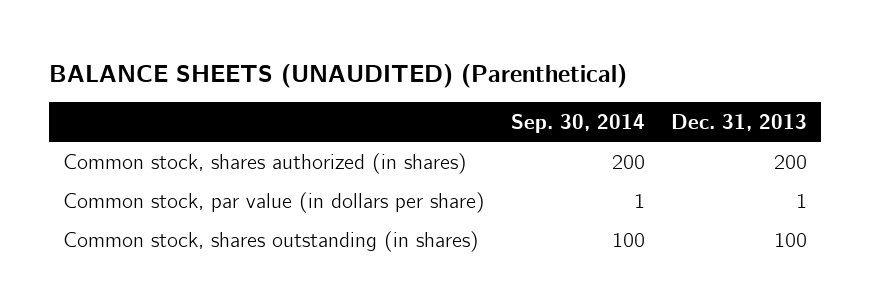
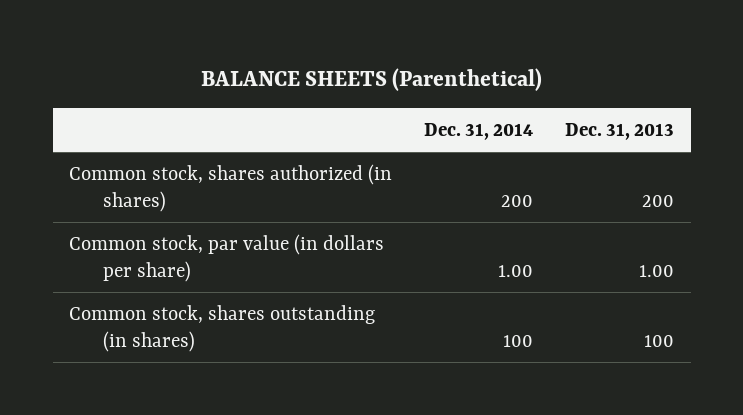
[49,63,628,88] BALANCE SHEETS (UNAUDITED) (Parenthetical) -> [200,68,542,92] BALANCE SHEETS (Parenthetical)
[511,113,646,133] Sep. 30, 2014 -> none
none -> [424,122,534,140] Dec. 31, 2014
[796,193,808,208] 1 -> [639,264,675,277] 1.00

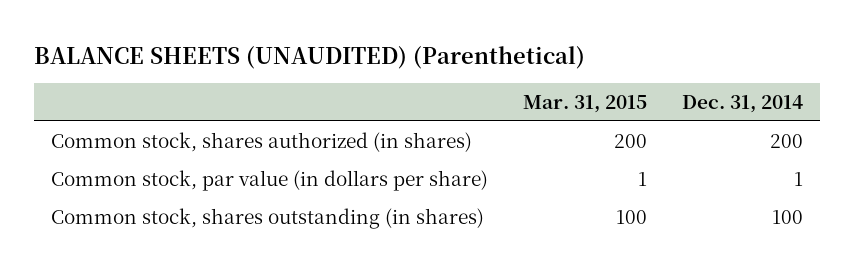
[200,68,542,92] BALANCE SHEETS (Parenthetical) -> [34,45,586,69] BALANCE SHEETS (UNAUDITED) (Parenthetical)
[565,122,675,140] Dec. 31, 2013 -> none
none -> [523,94,648,113] Mar. 31, 2015
[498,264,534,277] 1.00 -> [793,171,803,186] 1

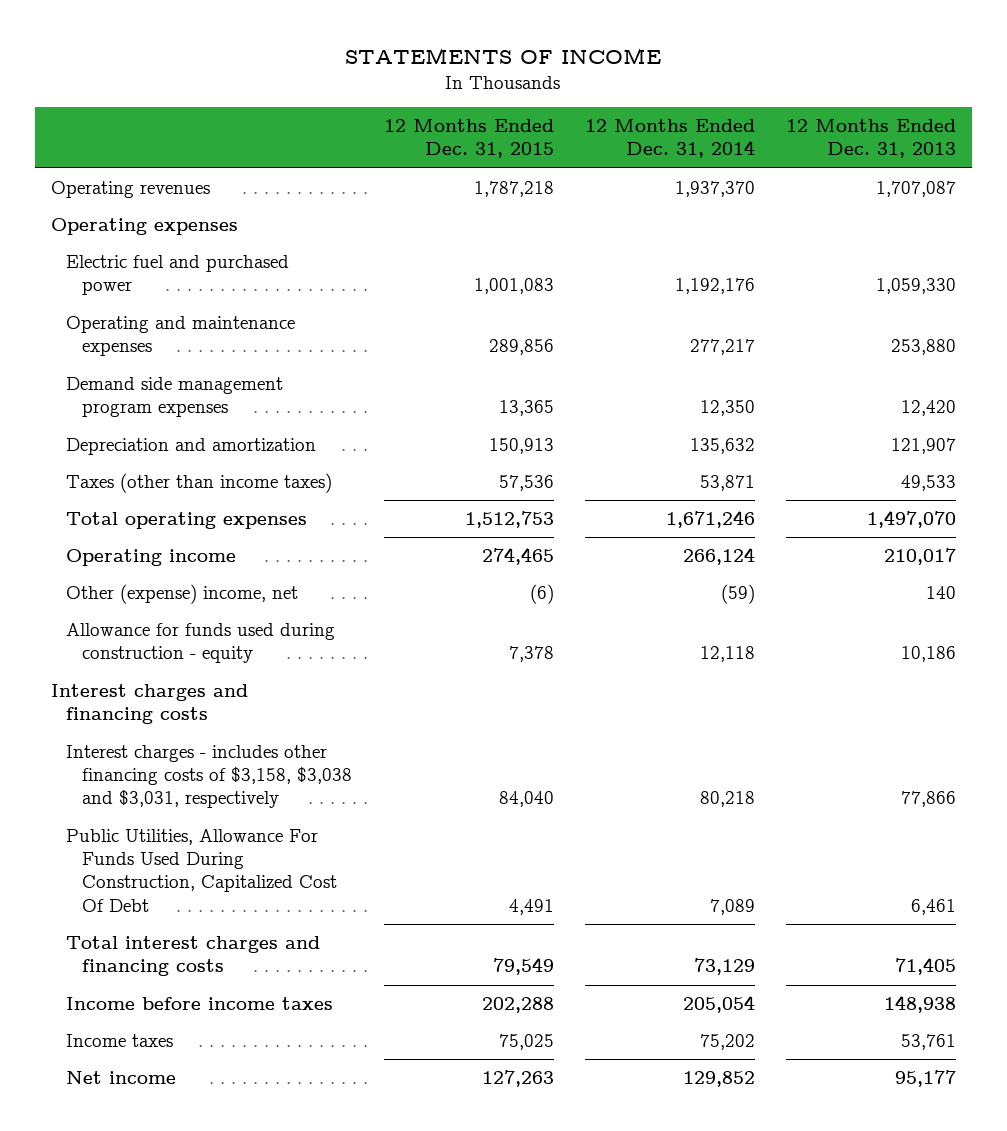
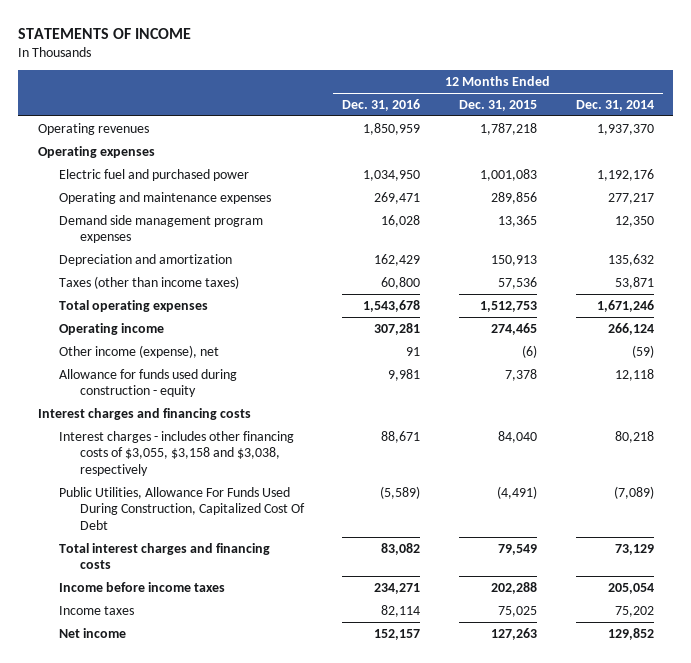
[786,119,957,159] 12 Months Ended Dec. 31, 2013 -> none
none -> [342,98,421,111] Dec. 31, 2016
[66,584,299,605] Other (expense) income, net -> [58,344,219,358] Other income (expense), net
[66,745,353,809] Interest charges - includes other financing costs of $3,158, $3,038 and $3,031, respectively -> [58,430,294,476] Interest charges - includes other financing costs of $3,055, $3,158 and $3,038, respectively
[508,898,554,915] 4,491 -> [497,485,538,499] (4,491)
[709,898,755,915] 7,089 -> [613,485,654,499] (7,089)

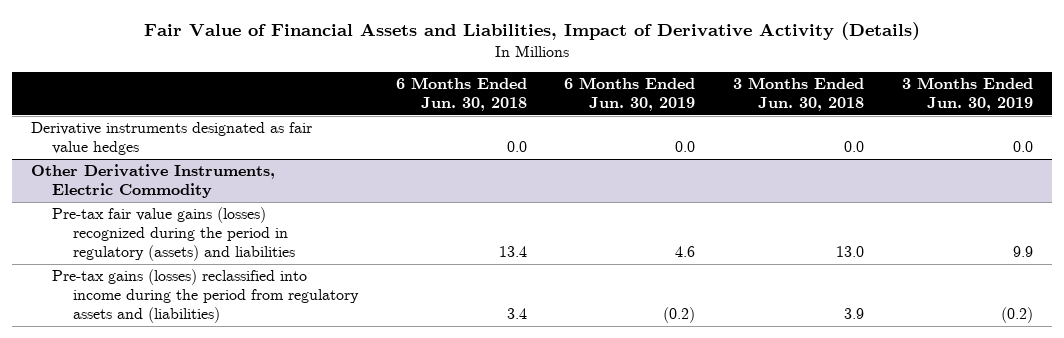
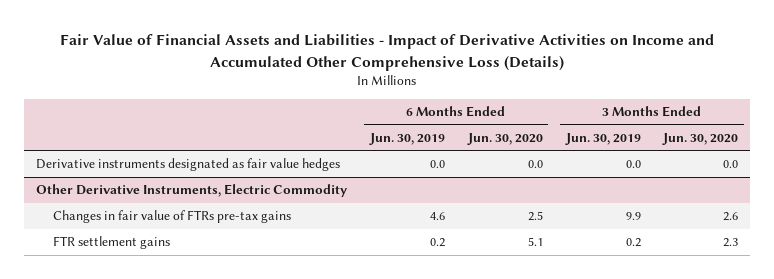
[143,22,920,41] Fair Value of Financial Assets and Liabilities, Impact of Derivative Activity (Details) -> [60,34,715,71] Fair Value of Financial Assets and Liabilities - Impact of Derivative Activities on Income and Accumulated Other Comprehensive Loss (Details)
[395,77,527,112] 6 Months Ended Jun. 30, 2018 -> none
[733,77,865,112] 3 Months Ended Jun. 30, 2018 -> none
none -> [466,132,543,145] Jun. 30, 2020
none -> [662,132,739,145] Jun. 30, 2020
[52,269,360,323] Pre-tax gains (losses) reclassified into income during the period from regulatory assets and (liabilities) -> none
[52,207,296,261] Pre-tax fair value gains (losses) recognized during the period in regulatory (assets) and liabilities -> [52,210,291,224] Changes in fair value of FTRs pre-tax gains
none -> [52,236,170,250] FTR settlement gains

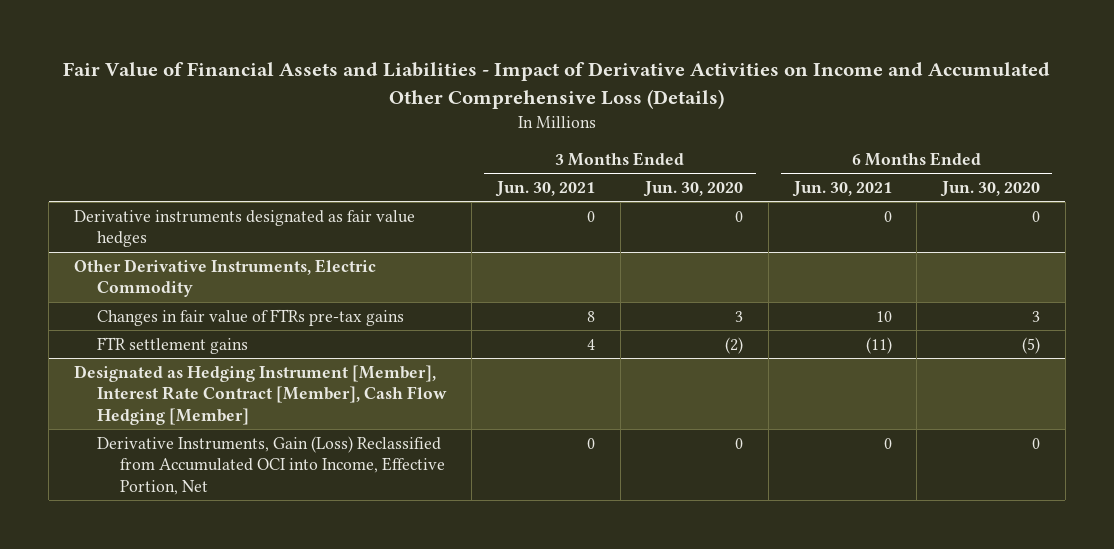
[368,132,445,145] Jun. 30, 2019 -> none
[564,132,641,145] Jun. 30, 2019 -> none
none -> [495,181,596,198] Jun. 30, 2021
none -> [791,181,892,198] Jun. 30, 2021
[527,160,543,169] 0.0 -> [1031,210,1040,222] 0
[723,160,739,169] 0.0 -> [735,210,744,222] 0
[527,211,543,222] 2.5 -> [1031,310,1040,322] 3
[723,212,739,222] 2.6 -> [735,310,744,322] 3
[527,237,543,247] 5.1 -> [1021,336,1040,354] (5)
[723,238,739,248] 2.3 -> [725,336,744,354] (2)
none -> [73,364,447,425] Designated as Hedging Instrument [Member], Interest Rate Contract [Member], Cash Flow Hedging [Member]
none -> [96,435,445,495] Derivative Instruments, Gain (Loss) Reclassified from Accumulated OCI into Income, Effective Portion, Net

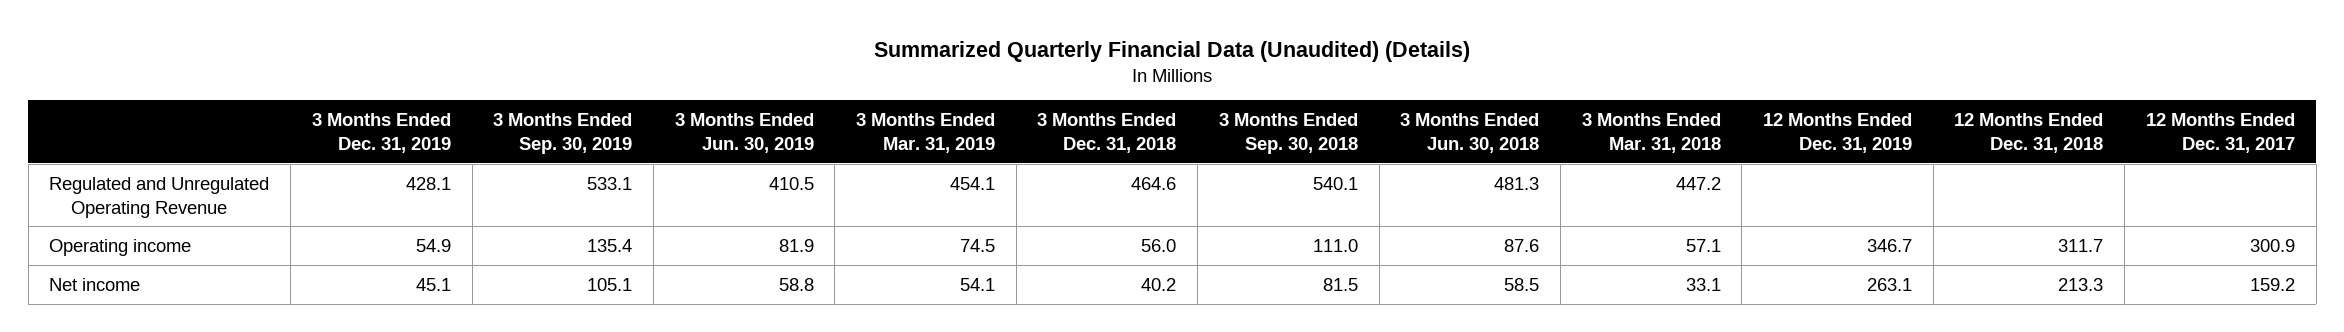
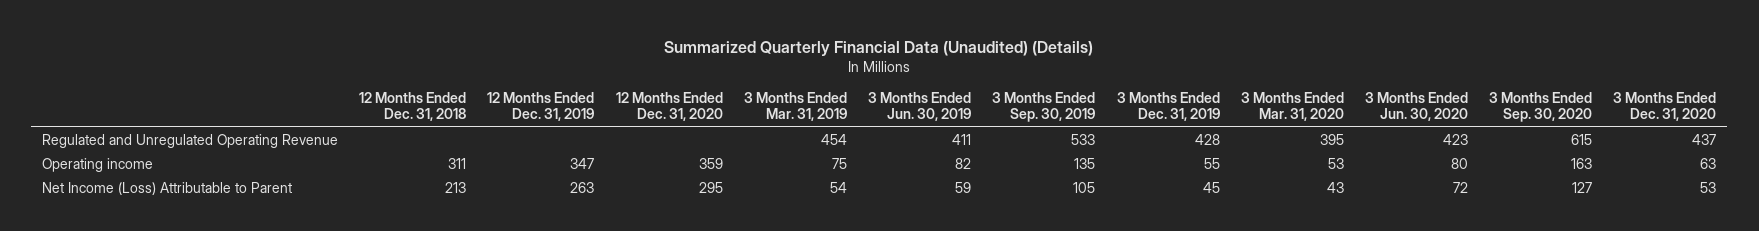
[1037,113,1177,153] 3 Months Ended Dec. 31, 2018 -> none
[1218,113,1358,154] 3 Months Ended Sep. 30, 2018 -> none
[1400,113,1540,153] 3 Months Ended Jun. 30, 2018 -> none
[1581,113,1721,153] 3 Months Ended Mar. 31, 2018 -> none
[2145,113,2295,153] 12 Months Ended Dec. 31, 2017 -> none
none -> [615,92,723,122] 12 Months Ended Dec. 31, 2020
none -> [1240,92,1344,122] 3 Months Ended Mar. 31, 2020
none -> [1365,92,1469,122] 3 Months Ended Jun. 30, 2020
none -> [1489,92,1593,123] 3 Months Ended Sep. 30, 2020
none -> [1613,92,1717,122] 3 Months Ended Dec. 31, 2020
[405,176,451,190] 428.1 -> [1194,134,1220,146] 428
[587,176,633,190] 533.1 -> [1071,134,1096,146] 533
[768,176,814,190] 410.5 -> [952,134,972,146] 411
[950,176,996,190] 454.1 -> [820,134,847,146] 454
[415,238,451,252] 54.9 -> [1203,158,1220,170] 55
[587,238,633,252] 135.4 -> [1074,158,1096,170] 135
[778,238,814,252] 81.9 -> [955,158,972,170] 82
[960,238,996,252] 74.5 -> [831,158,847,170] 75
[1867,238,1913,252] 346.7 -> [570,158,595,170] 347
[2058,238,2104,252] 311.7 -> [448,158,467,170] 311
[49,277,141,291] Net income -> [42,182,293,196] Net Income (Loss) Attributable to Parent
[415,277,451,291] 45.1 -> [1202,182,1220,194] 45
[587,277,633,291] 105.1 -> [1073,182,1096,194] 105
[778,277,814,291] 58.8 -> [955,182,972,194] 59
[960,277,996,291] 54.1 -> [829,182,847,194] 54
[1867,277,1913,291] 263.1 -> [570,182,595,194] 263
[2058,277,2104,291] 213.3 -> [445,182,467,194] 213

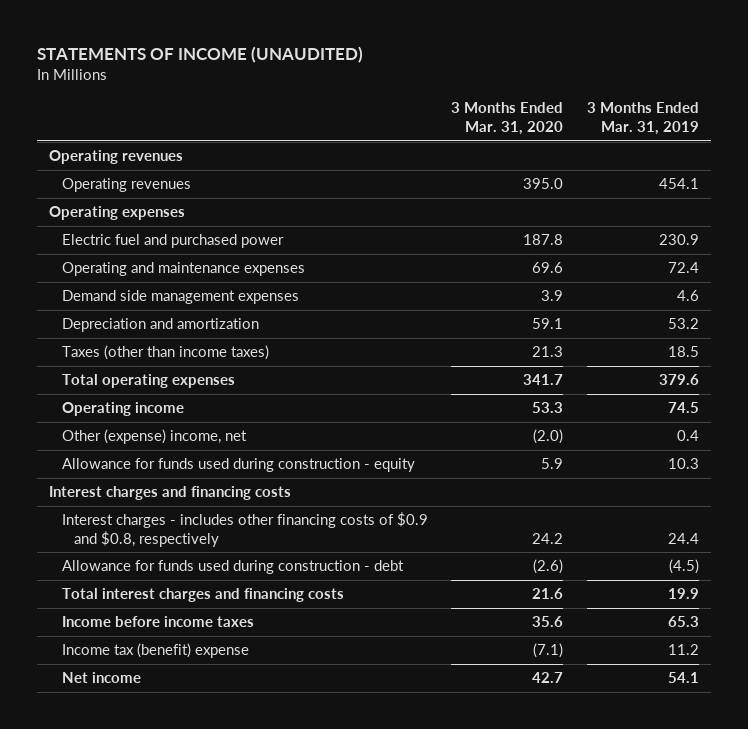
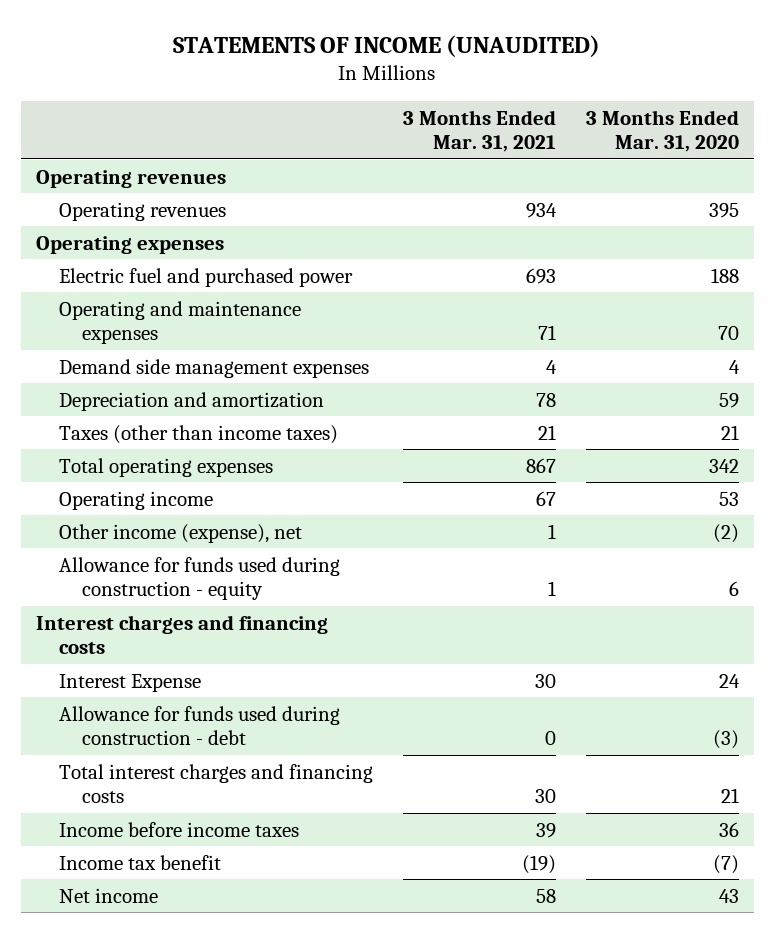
[587,102,700,136] 3 Months Ended Mar. 31, 2019 -> none
none -> [402,109,556,153] 3 Months Ended Mar. 31, 2021
[523,178,564,190] 395.0 -> [708,202,739,218] 395
[523,234,564,246] 187.8 -> [710,267,739,283] 188
[532,262,564,274] 69.6 -> [717,326,739,341] 70
[541,290,564,302] 3.9 -> [728,359,740,374] 4
[532,318,564,330] 59.1 -> [718,392,739,408] 59
[532,346,564,358] 21.3 -> [720,424,739,440] 21
[523,374,564,386] 341.7 -> [708,458,739,473] 342
[532,402,564,414] 53.3 -> [718,491,739,506] 53
[61,429,247,445] Other (expense) income, net -> [58,523,302,543] Other income (expense), net
[533,429,564,445] (2.0) -> [712,523,739,543] (2)
[541,458,564,470] 5.9 -> [728,581,739,597] 6
[61,512,428,547] Interest charges - includes other financing costs of $0.9 and $0.8, respectively -> none
none -> [58,673,201,692] Interest Expense
[533,559,564,575] (2.6) -> [712,730,739,750] (3)
[532,588,564,600] 21.6 -> [720,788,739,804] 21
[532,616,564,628] 35.6 -> [718,821,739,837] 36
[61,643,249,659] Income tax (benefit) expense -> [58,854,221,870] Income tax benefit
[533,643,564,659] (7.1) -> [712,854,739,874] (7)
[532,672,564,684] 42.7 -> [718,888,739,903] 43

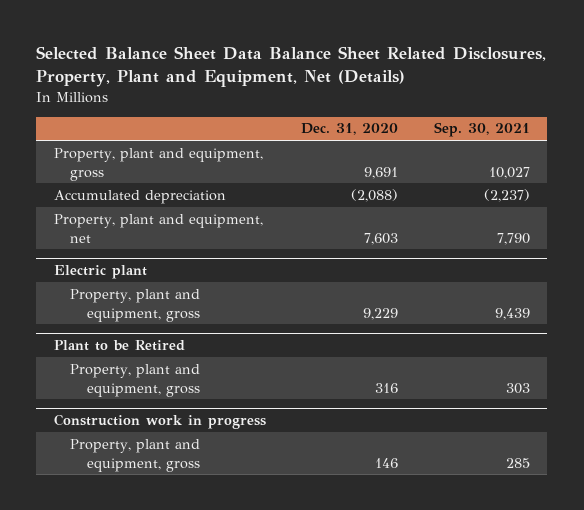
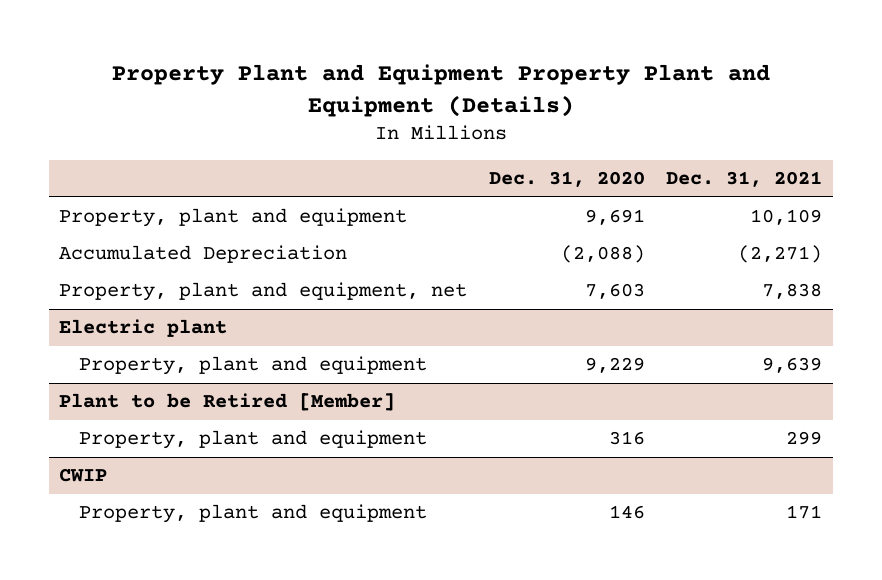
[36,46,547,88] Selected Balance Sheet Data Balance Sheet Related Disclosures, Property, Plant and Equipment, Net (Details) -> [111,64,770,117] Property Plant and Equipment Property Plant and Equipment (Details)
[433,122,530,138] Sep. 30, 2021 -> none
none -> [666,171,823,188] Dec. 31, 2021
[54,147,264,181] Property, plant and equipment, gross -> [59,208,408,228] Property, plant and equipment
[54,189,227,204] Accumulated depreciation -> [59,245,348,264] Accumulated Depreciation
[70,288,201,322] Property, plant and equipment, gross -> [79,356,428,376] Property, plant and equipment
[54,340,186,352] Plant to be Retired -> [59,393,396,412] Plant to be Retired [Member]
[70,363,201,397] Property, plant and equipment, gross -> [79,430,428,450] Property, plant and equipment
[54,414,267,430] Construction work in progress -> [59,468,108,483] CWIP
[70,438,201,472] Property, plant and equipment, gross -> [79,504,428,524] Property, plant and equipment

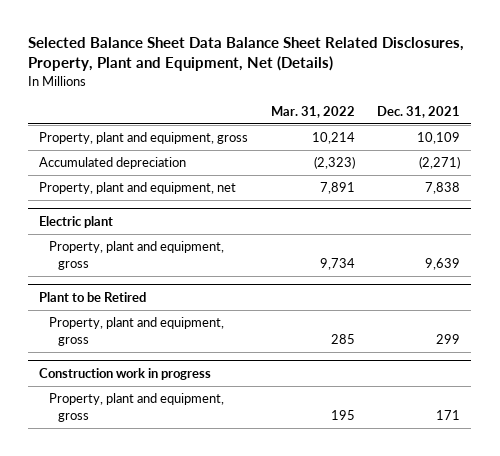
[111,64,770,117] Property Plant and Equipment Property Plant and Equipment (Details) -> [28,37,465,72] Selected Balance Sheet Data Balance Sheet Related Disclosures, Property, Plant and Equipment, Net (Details)
[488,171,645,188] Dec. 31, 2020 -> none
none -> [270,105,355,118] Mar. 31, 2022
[59,208,408,228] Property, plant and equipment -> [39,132,249,145] Property, plant and equipment, gross
[59,245,348,264] Accumulated Depreciation -> [39,157,187,170] Accumulated depreciation
[79,356,428,376] Property, plant and equipment -> [48,241,224,270] Property, plant and equipment, gross
[59,393,396,412] Plant to be Retired [Member] -> [39,291,147,302] Plant to be Retired
[79,430,428,450] Property, plant and equipment -> [48,317,224,346] Property, plant and equipment, gross
[59,468,108,483] CWIP -> [39,367,212,380] Construction work in progress
[79,504,428,524] Property, plant and equipment -> [48,393,224,422] Property, plant and equipment, gross

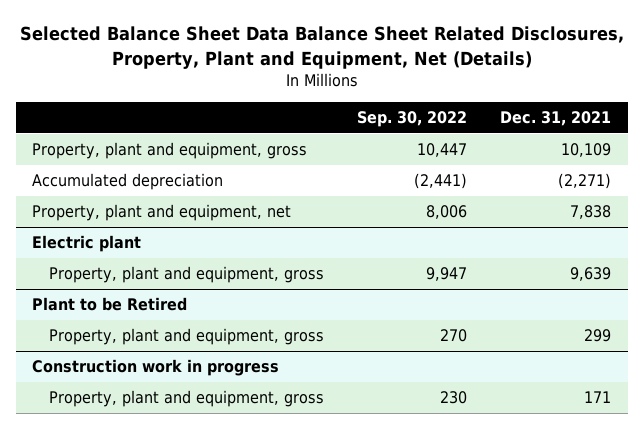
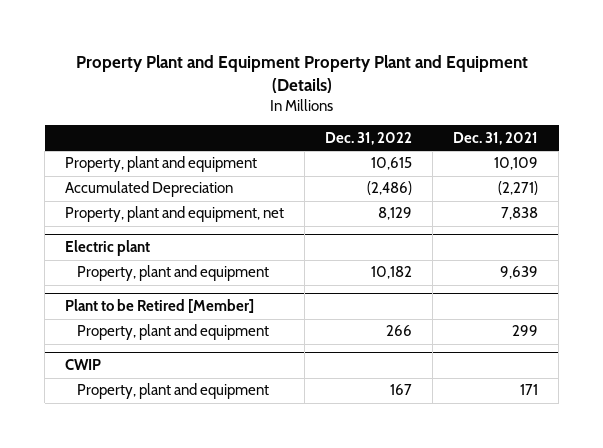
[19,26,624,69] Selected Balance Sheet Data Balance Sheet Related Disclosures, Property, Plant and Equipment, Net (Details) -> [75,54,528,93] Property Plant and Equipment Property Plant and Equipment (Details)
[357,111,468,128] Sep. 30, 2022 -> none
none -> [325,131,413,145] Dec. 31, 2022
[32,142,308,160] Property, plant and equipment, gross -> [65,156,258,173] Property, plant and equipment
[32,173,224,191] Accumulated depreciation -> [65,181,234,198] Accumulated Depreciation
[49,266,325,284] Property, plant and equipment, gross -> [76,265,269,282] Property, plant and equipment
[32,297,188,312] Plant to be Retired -> [65,299,255,314] Plant to be Retired [Member]
[49,328,325,346] Property, plant and equipment, gross -> [76,324,269,341] Property, plant and equipment
[32,359,280,377] Construction work in progress -> [65,359,102,371] CWIP
[49,390,325,408] Property, plant and equipment, gross -> [76,383,269,400] Property, plant and equipment

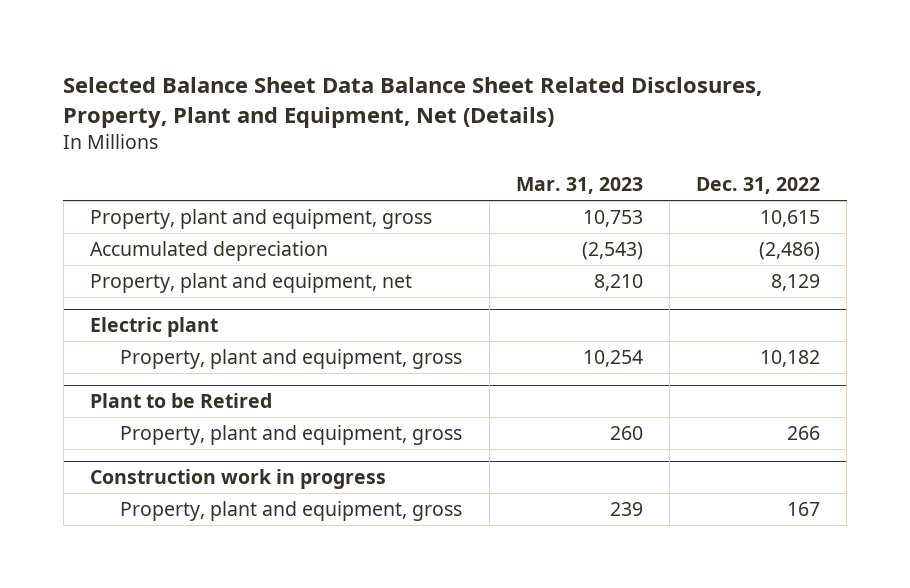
[75,54,528,93] Property Plant and Equipment Property Plant and Equipment (Details) -> [63,77,763,129] Selected Balance Sheet Data Balance Sheet Related Disclosures, Property, Plant and Equipment, Net (Details)
[453,131,539,145] Dec. 31, 2021 -> none
none -> [515,177,643,195] Mar. 31, 2023
[65,156,258,173] Property, plant and equipment -> [89,208,432,229] Property, plant and equipment, gross
[65,181,234,198] Accumulated Depreciation -> [89,240,328,261] Accumulated depreciation
[76,265,269,282] Property, plant and equipment -> [120,348,463,369] Property, plant and equipment, gross
[65,299,255,314] Plant to be Retired [Member] -> [89,392,272,408] Plant to be Retired
[76,324,269,341] Property, plant and equipment -> [120,424,463,445] Property, plant and equipment, gross
[65,359,102,371] CWIP -> [89,468,386,489] Construction work in progress
[76,383,269,400] Property, plant and equipment -> [120,500,463,521] Property, plant and equipment, gross

